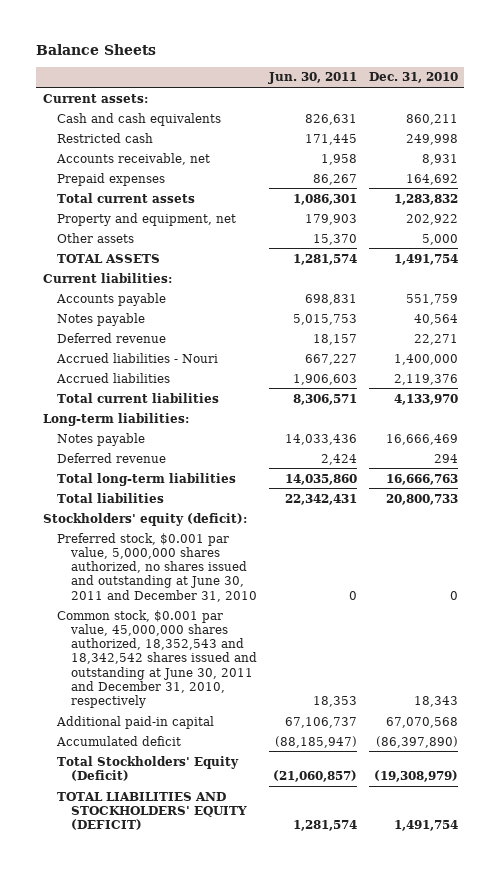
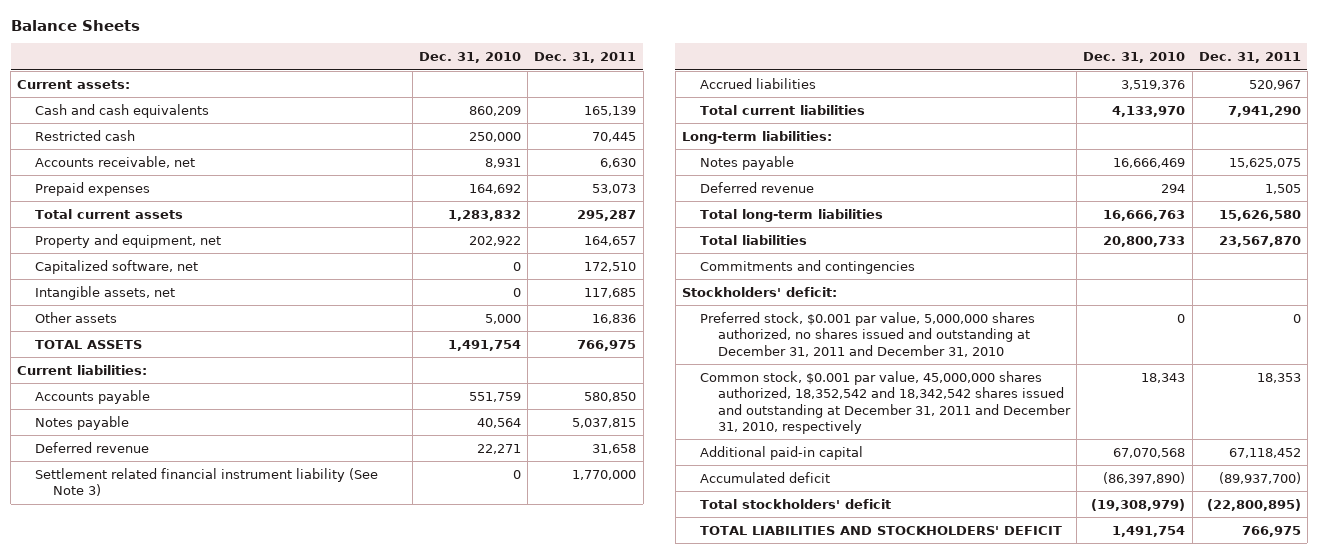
[267,72,357,85] Jun. 30, 2011 -> none
none -> [534,52,637,64] Dec. 31, 2011
[405,113,458,125] 860,211 -> [468,105,521,116] 860,209
[405,133,458,145] 249,998 -> [468,131,521,142] 250,000
none -> [35,259,199,274] Capitalized software, net
none -> [35,285,176,300] Intangible assets, net
[55,352,218,363] Accrued liabilities - Nouri -> none
none -> [35,467,379,497] Settlement related financial instrument liability (See Note 3)
[393,373,458,385] 2,119,376 -> [1121,79,1186,90] 3,519,376
none -> [699,259,915,274] Commitments and contingencies
[42,512,247,526] Stockholders' equity (deficit): -> [681,286,837,297] Stockholders' deficit:
[56,532,257,602] Preferred stock, $0.001 par value, 5,000,000 shares authorized, no shares issued and outstanding at June 30, 2011 and December 31, 2010 -> [699,311,1035,357] Preferred stock, $0.001 par value, 5,000,000 shares authorized, no shares issued and outstanding at December 31, 2011 and December 31, 2010
[56,609,257,709] Common stock, $0.001 par value, 45,000,000 shares authorized, 18,352,543 and 18,342,542 shares issued and outstanding at June 30, 2011 and December 31, 2010, respectively -> [699,370,1071,434] Common stock, $0.001 par value, 45,000,000 shares authorized, 18,352,542 and 18,342,542 shares issued and outstanding at December 31, 2011 and December 31, 2010, respectively
[56,755,239,781] Total Stockholders' Equity (Deficit) -> [699,498,891,509] Total stockholders' deficit
[56,791,247,831] TOTAL LIABILITIES AND STOCKHOLDERS' EQUITY (DEFICIT) -> [699,525,1062,535] TOTAL LIABILITIES AND STOCKHOLDERS' DEFICIT

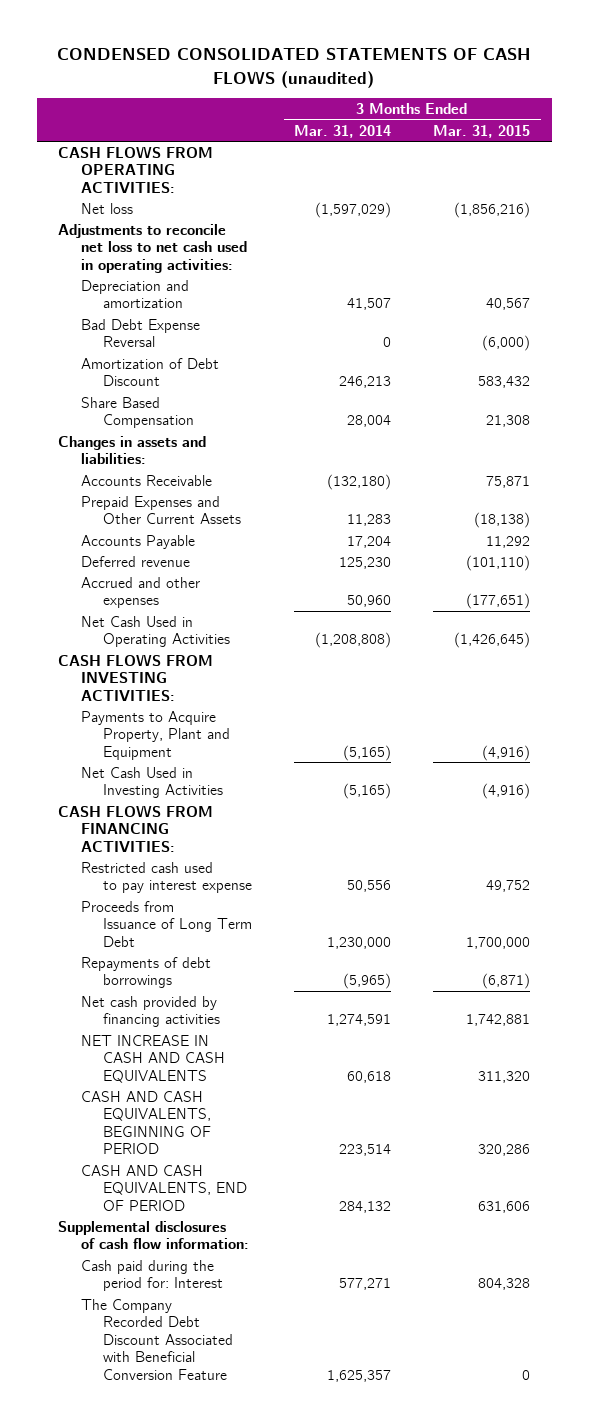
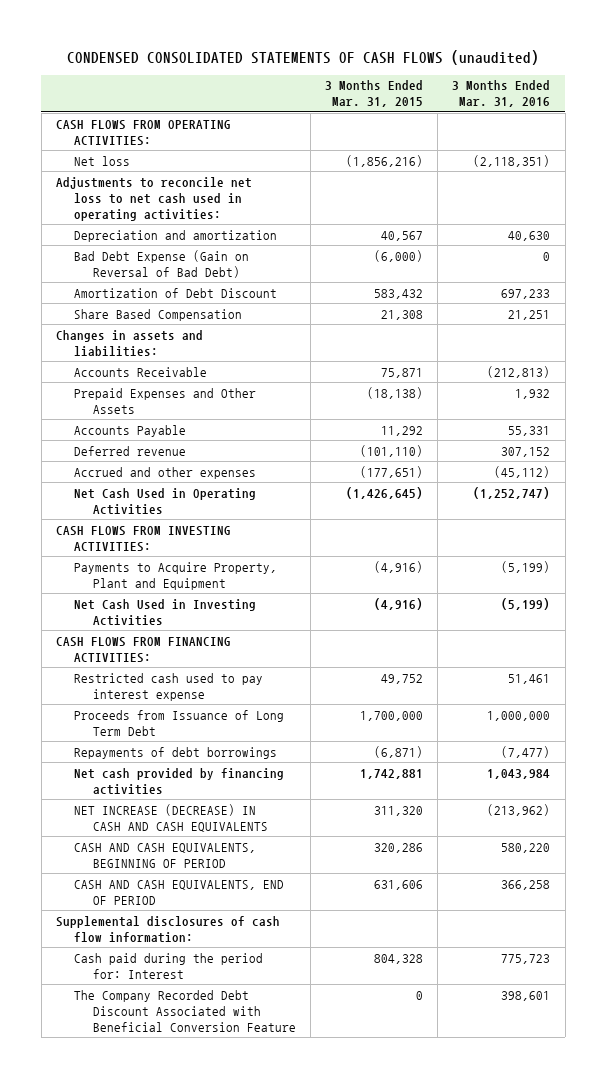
[294,124,392,138] Mar. 31, 2014 -> none
none -> [452,80,551,108] 3 Months Ended Mar. 31, 2016
[80,318,200,348] Bad Debt Expense Reversal -> [74,249,250,278] Bad Debt Expense (Gain on Reversal of Bad Debt)
[80,495,241,525] Prepaid Expenses and Other Current Assets -> [74,387,257,414] Prepaid Expenses and Other Assets
[80,1034,225,1083] NET INCREASE IN CASH AND CASH EQUIVALENTS -> [74,803,268,832] NET INCREASE (DECREASE) IN CASH AND CASH EQUIVALENTS

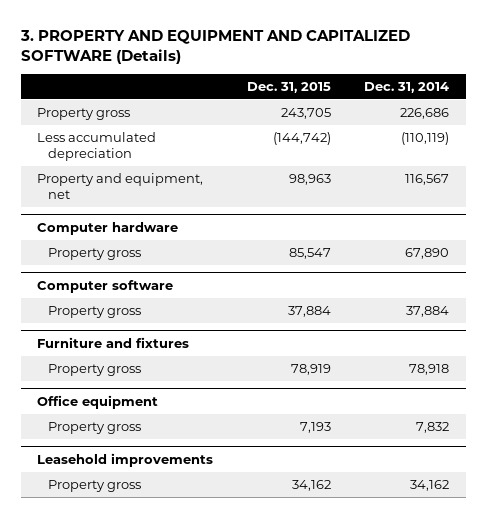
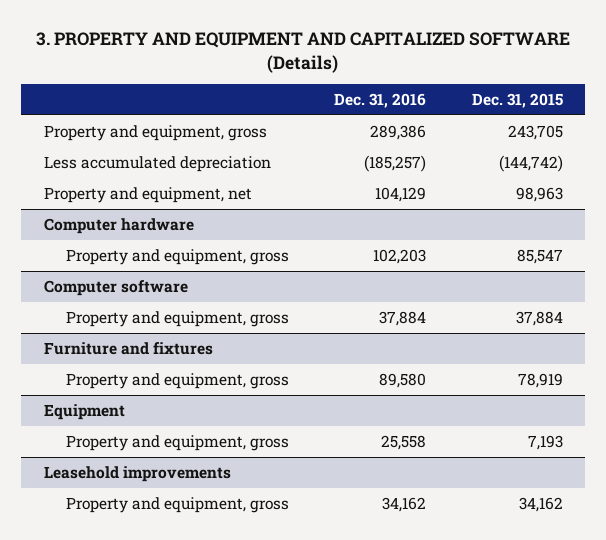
[364,81,450,93] Dec. 31, 2014 -> none
none -> [334,92,427,108] Dec. 31, 2016
[37,108,131,121] Property gross -> [43,124,267,141] Property and equipment, gross
[48,248,142,261] Property gross -> [66,248,290,265] Property and equipment, gross
[48,306,142,319] Property gross -> [66,310,290,327] Property and equipment, gross
[48,364,142,377] Property gross -> [66,372,290,389] Property and equipment, gross
[37,395,159,410] Office equipment -> [43,403,125,420] Equipment
[48,422,142,435] Property gross -> [66,434,290,451] Property and equipment, gross
[48,480,142,493] Property gross -> [66,496,290,513] Property and equipment, gross

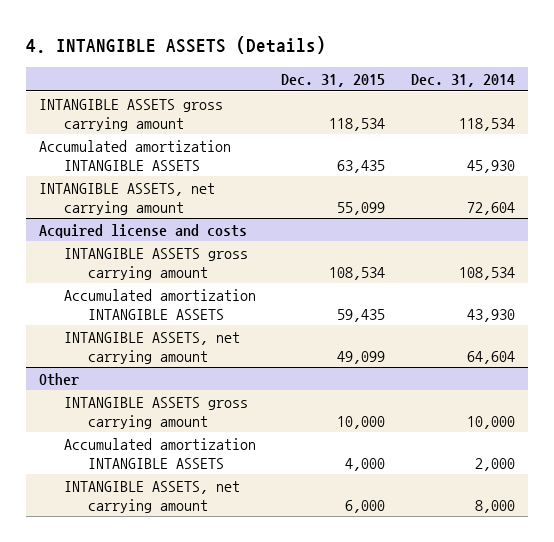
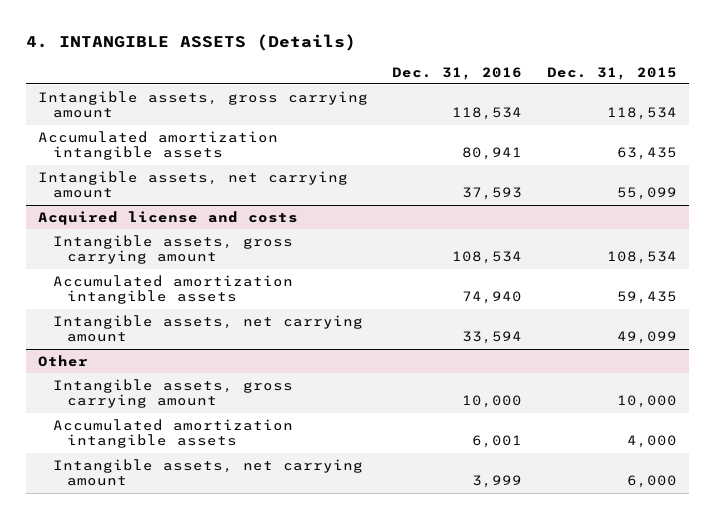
[411,74,516,88] Dec. 31, 2014 -> none
none -> [392,66,523,80] Dec. 31, 2016
[39,98,224,131] INTANGIBLE ASSETS gross carrying amount -> [38,90,369,119] Intangible assets, gross carrying amount
[39,139,232,171] Accumulated amortization INTANGIBLE ASSETS -> [38,130,279,161] Accumulated amortization intangible assets
[39,182,216,215] INTANGIBLE ASSETS, net carrying amount -> [38,170,349,199] Intangible assets, net carrying amount
[63,247,248,280] INTANGIBLE ASSETS gross carrying amount -> [52,234,293,265] Intangible assets, gross carrying amount
[63,288,256,320] Accumulated amortization INTANGIBLE ASSETS -> [52,274,293,305] Accumulated amortization intangible assets
[63,331,240,364] INTANGIBLE ASSETS, net carrying amount -> [52,314,363,343] Intangible assets, net carrying amount
[63,396,248,429] INTANGIBLE ASSETS gross carrying amount -> [52,378,293,409] Intangible assets, gross carrying amount
[63,437,256,469] Accumulated amortization INTANGIBLE ASSETS -> [52,418,293,449] Accumulated amortization intangible assets
[63,480,240,513] INTANGIBLE ASSETS, net carrying amount -> [52,458,363,487] Intangible assets, net carrying amount

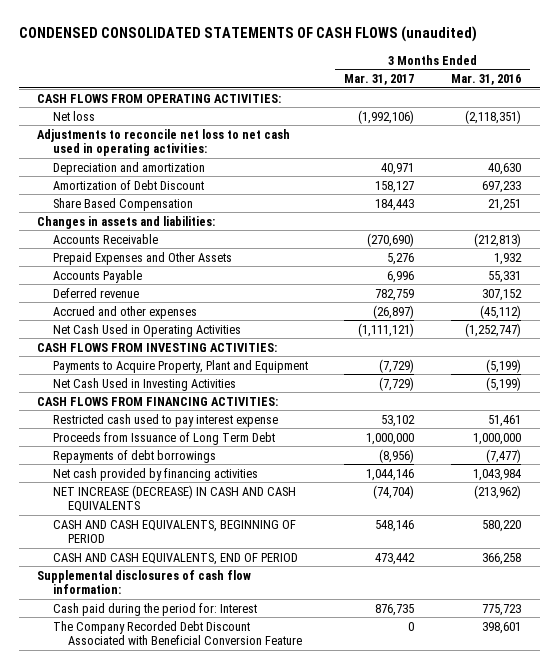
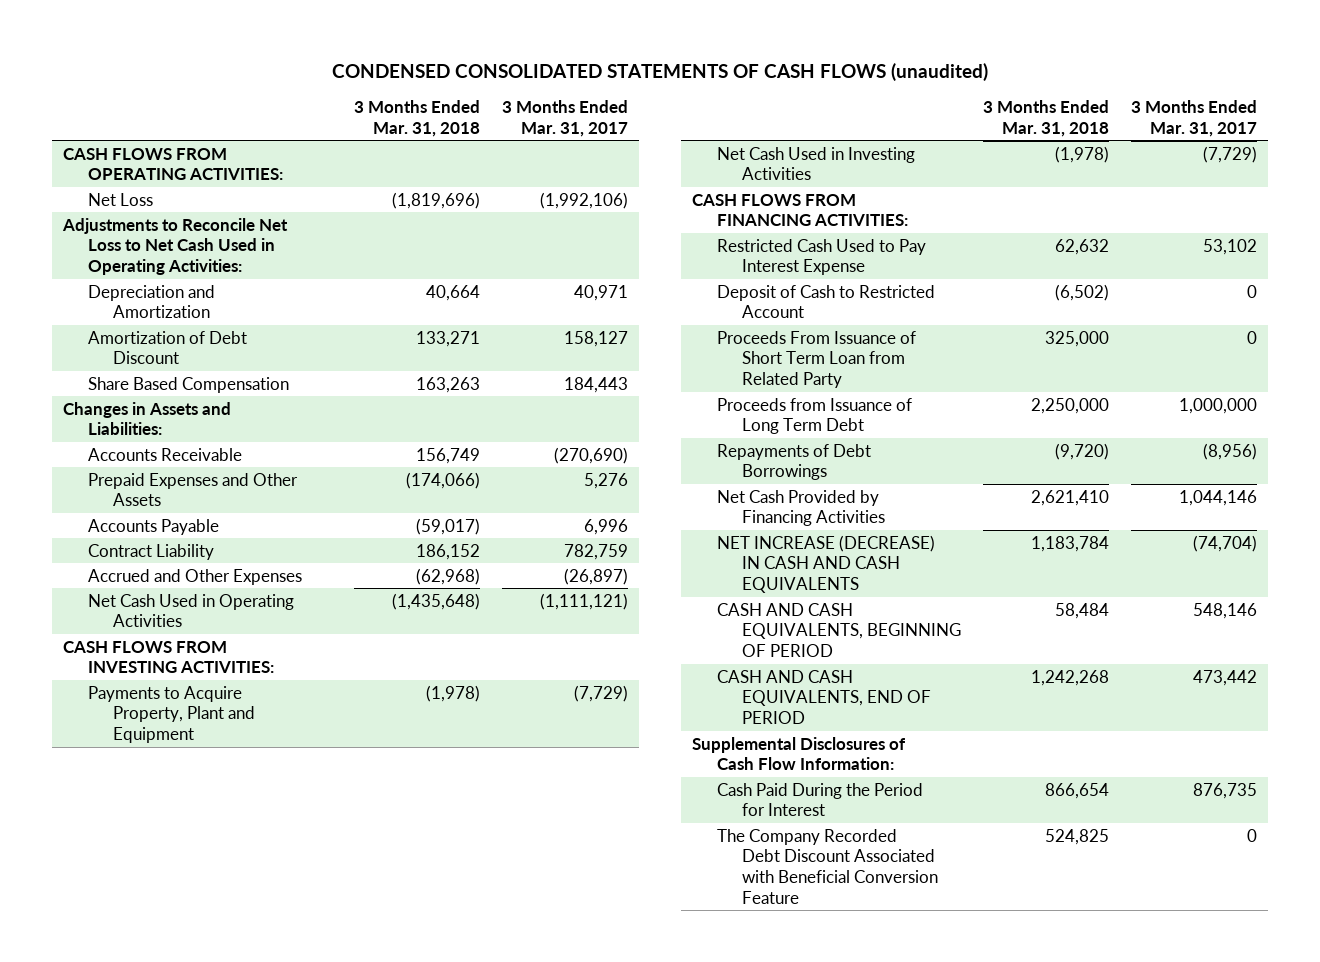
[451,74,522,86] Mar. 31, 2016 -> none
none -> [354,99,481,137] 3 Months Ended Mar. 31, 2018
[52,110,95,121] Net loss -> [88,192,154,206] Net Loss
[37,128,291,157] Adjustments to reconcile net loss to net cash used in operating activities: -> [61,217,288,276] Adjustments to Reconcile Net Loss to Net Cash Used in Operating Activities:
[52,161,205,175] Depreciation and amortization -> [88,284,216,319] Depreciation and Amortization
[37,215,216,229] Changes in assets and liabilities: -> [62,401,231,436] Changes in Assets and Liabilities:
[52,287,139,298] Deferred revenue -> [88,543,215,560] Contract Liability
[52,305,197,319] Accrued and other expenses -> [88,568,303,585] Accrued and Other Expenses
[52,413,278,427] Restricted cash used to pay interest expense -> [717,238,927,276] Restricted Cash Used to Pay Interest Expense
none -> [717,284,936,319] Deposit of Cash to Restricted Account
none -> [717,330,917,389] Proceeds From Issuance of Short Term Loan from Related Party
[52,449,216,463] Repayments of debt borrowings -> [717,443,872,481] Repayments of Debt Borrowings
[52,467,258,481] Net cash provided by financing activities -> [717,489,886,527] Net Cash Provided by Financing Activities
[37,569,252,595] Supplemental disclosures of cash flow information: -> [691,736,906,771] Supplemental Disclosures of Cash Flow Information:
[52,602,257,616] Cash paid during the period for: Interest -> [717,782,924,817] Cash Paid During the Period for Interest

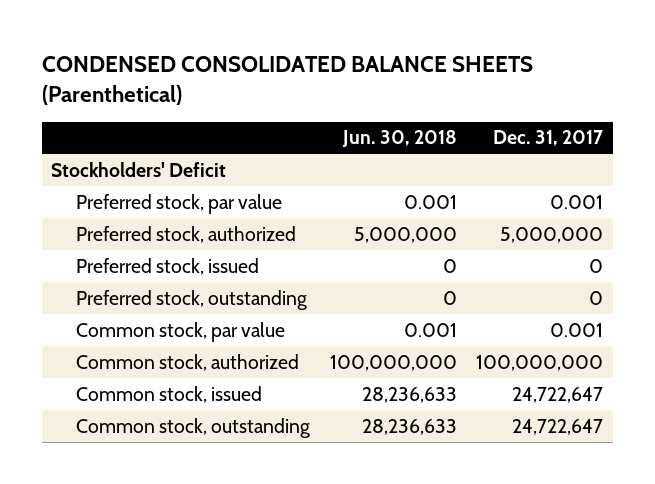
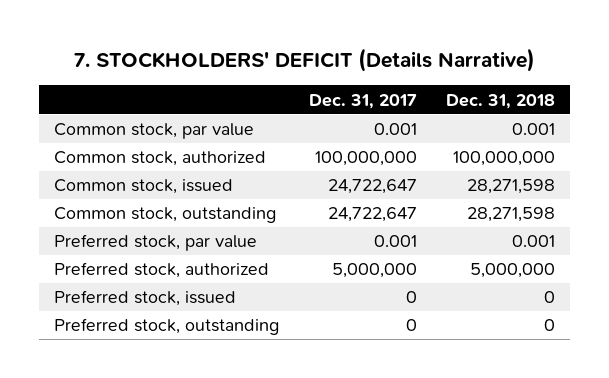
[41,55,533,106] CONDENSED CONSOLIDATED BALANCE SHEETS (Parenthetical) -> [73,48,535,73] 7. STOCKHOLDERS' DEFICIT (Details Narrative)
[341,130,457,148] Jun. 30, 2018 -> none
none -> [446,93,556,109] Dec. 31, 2018
[51,161,227,177] Stockholders' Deficit -> none
[76,193,283,214] Preferred stock, par value -> [53,234,257,252] Preferred stock, par value
[76,225,297,243] Preferred stock, authorized -> [53,262,269,279] Preferred stock, authorized
[76,257,260,275] Preferred stock, issued -> [53,290,236,307] Preferred stock, issued
[76,289,308,310] Preferred stock, outstanding -> [53,318,279,336] Preferred stock, outstanding

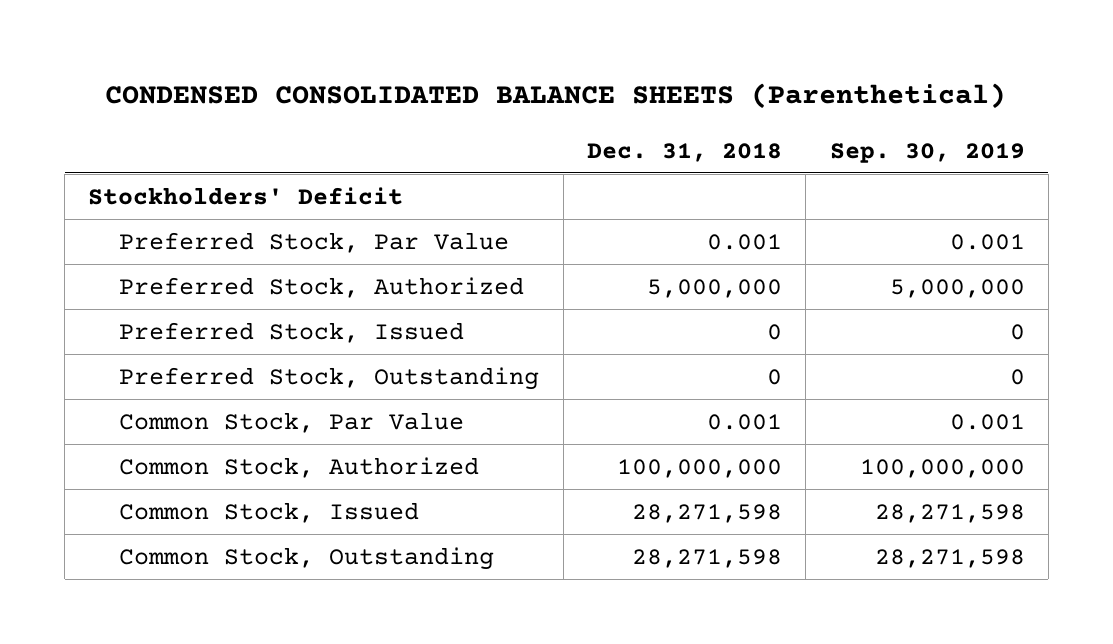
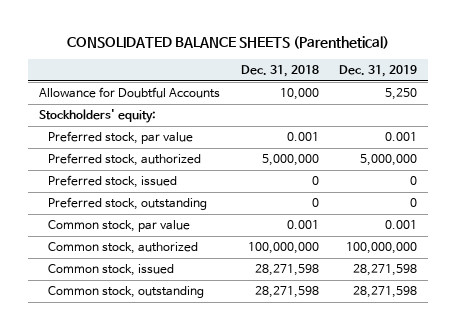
[105,83,1007,110] CONDENSED CONSOLIDATED BALANCE SHEETS (Parenthetical) -> [67,35,390,49] CONSOLIDATED BALANCE SHEETS (Parenthetical)
[829,142,1025,163] Sep. 30, 2019 -> none
none -> [339,65,418,78] Dec. 31, 2019
none -> [38,87,220,99] Allowance for Doubtful Accounts
[88,186,404,205] Stockholders' Deficit -> [38,109,156,124] Stockholders' equity:
[119,231,510,253] Preferred Stock, Par Value -> [48,131,194,145] Preferred stock, par value
[119,276,525,298] Preferred Stock, Authorized -> [48,153,202,167] Preferred stock, authorized
[119,321,465,343] Preferred Stock, Issued -> [48,175,178,189] Preferred stock, issued
[119,366,540,390] Preferred Stock, Outstanding -> [48,197,208,211] Preferred stock, outstanding
[119,411,465,433] Common Stock, Par Value -> [48,220,191,233] Common stock, par value
[119,456,480,478] Common Stock, Authorized -> [48,242,199,255] Common stock, authorized
[119,501,420,523] Common Stock, Issued -> [48,264,175,277] Common stock, issued
[119,546,495,570] Common Stock, Outstanding -> [48,286,205,299] Common stock, outstanding

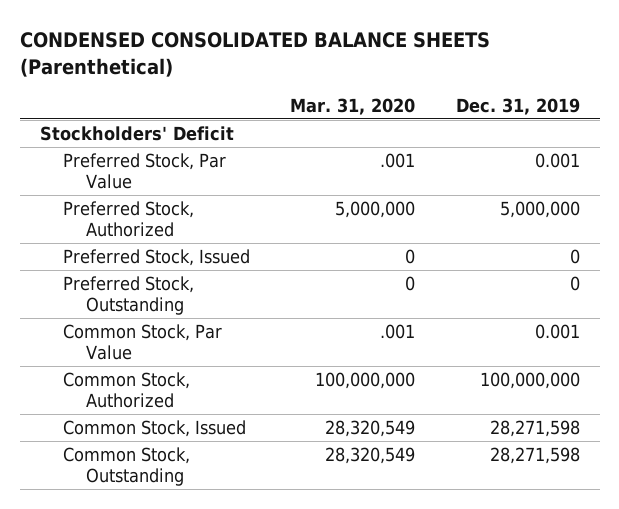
[67,35,390,49] CONSOLIDATED BALANCE SHEETS (Parenthetical) -> [19,31,490,77] CONDENSED CONSOLIDATED BALANCE SHEETS (Parenthetical)
[240,65,319,78] Dec. 31, 2018 -> none
none -> [290,97,416,115] Mar. 31, 2020
[38,87,220,99] Allowance for Doubtful Accounts -> none
[38,109,156,124] Stockholders' equity: -> [39,126,234,142] Stockholders' Deficit
[48,131,194,145] Preferred stock, par value -> [62,153,226,190] Preferred Stock, Par Value
[48,153,202,167] Preferred stock, authorized -> [62,201,194,238] Preferred Stock, Authorized
[48,175,178,189] Preferred stock, issued -> [62,249,250,267] Preferred Stock, Issued
[48,197,208,211] Preferred stock, outstanding -> [62,276,194,316] Preferred Stock, Outstanding
[48,220,191,233] Common stock, par value -> [62,324,222,361] Common Stock, Par Value
[48,242,199,255] Common stock, authorized -> [62,372,190,409] Common Stock, Authorized
[48,264,175,277] Common stock, issued -> [62,420,246,438] Common Stock, Issued
[48,286,205,299] Common stock, outstanding -> [62,447,190,487] Common Stock, Outstanding

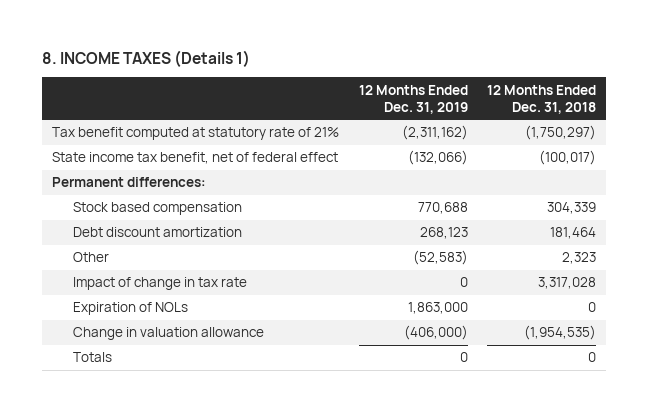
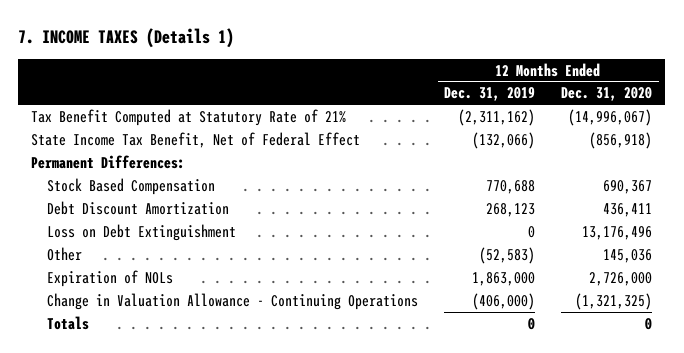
[42,49,251,67] 8. INCOME TAXES (Details 1) -> [18,27,235,48] 7. INCOME TAXES (Details 1)
[487,84,597,114] 12 Months Ended Dec. 31, 2018 -> none
none -> [561,87,653,102] Dec. 31, 2020
[52,127,340,141] Tax benefit computed at statutory rate of 21% -> [31,108,347,126] Tax Benefit Computed at Statutory Rate of 21%
[52,152,339,165] State income tax benefit, net of federal effect -> [31,131,361,148] State Income Tax Benefit, Net of Federal Effect
[52,177,207,188] Permanent differences: -> [31,154,186,169] Permanent Differences:
[73,202,243,216] Stock based compensation -> [47,177,216,195] Stock Based Compensation
[73,227,243,238] Debt discount amortization -> [47,200,230,215] Debt Discount Amortization
none -> [47,223,237,241] Loss on Debt Extinguishment
[73,277,248,291] Impact of change in tax rate -> none
[73,327,265,341] Change in valuation allowance -> [47,292,419,310] Change in Valuation Allowance - Continuing Operations

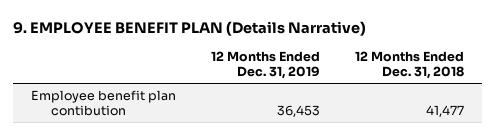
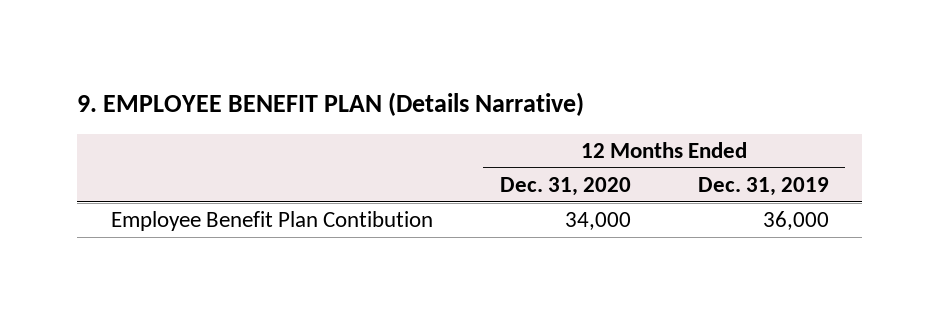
[355,51,465,80] 12 Months Ended Dec. 31, 2018 -> none
none -> [499,177,631,197] Dec. 31, 2020
[30,90,176,117] Employee benefit plan contibution -> [110,211,433,232] Employee Benefit Plan Contibution
[276,105,320,118] 36,453 -> [762,211,829,231] 36,000

